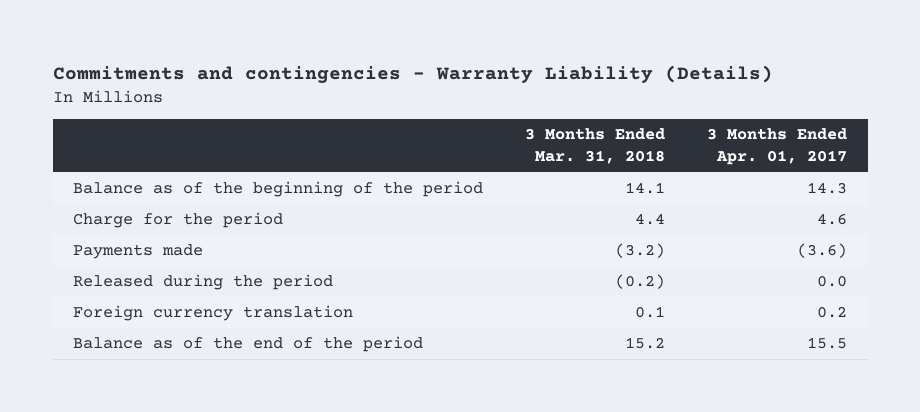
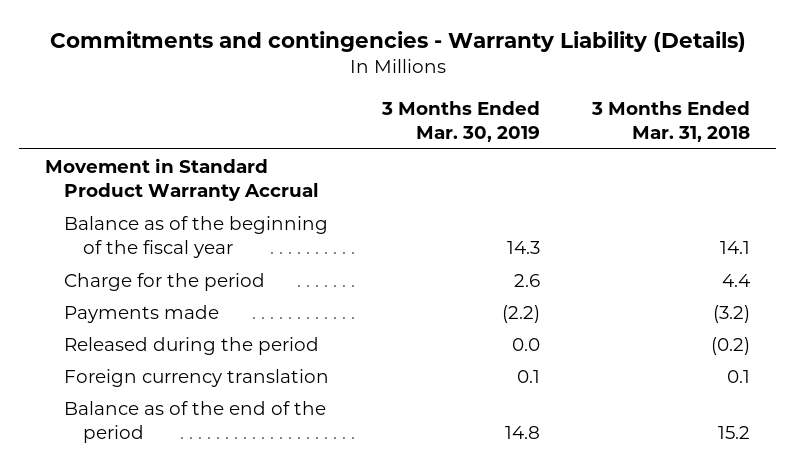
[707,128,848,165] 3 Months Ended Apr. 01, 2017 -> none
none -> [380,100,540,142] 3 Months Ended Mar. 30, 2019
none -> [45,157,320,201] Movement in Standard Product Warranty Accrual
[73,181,484,198] Balance as of the beginning of the period -> [64,215,329,258] Balance as of the beginning of the fiscal year

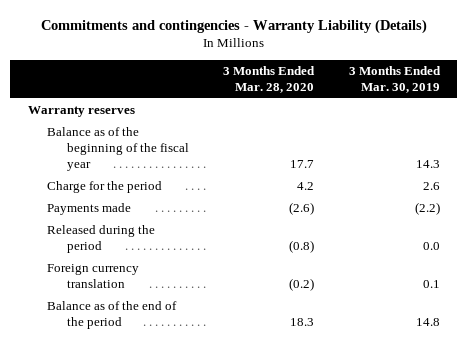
[591,100,751,142] 3 Months Ended Mar. 31, 2018 -> none
none -> [223,66,316,94] 3 Months Ended Mar. 28, 2020
[45,157,320,201] Movement in Standard Product Warranty Accrual -> [27,106,135,118] Warranty reserves

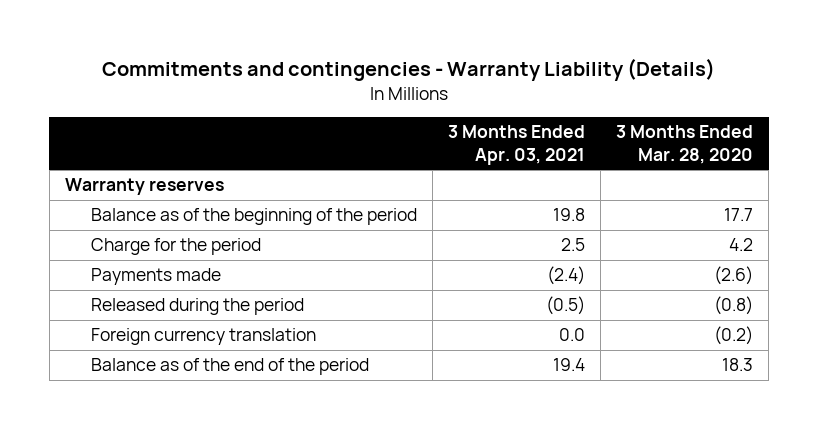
[348,66,441,94] 3 Months Ended Mar. 30, 2019 -> none
none -> [448,125,586,165] 3 Months Ended Apr. 03, 2021
[47,127,189,172] Balance as of the beginning of the fiscal year -> [91,208,418,226] Balance as of the beginning of the period

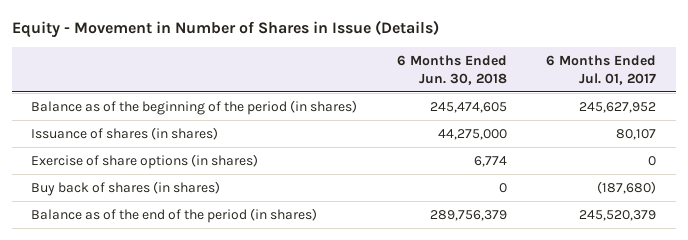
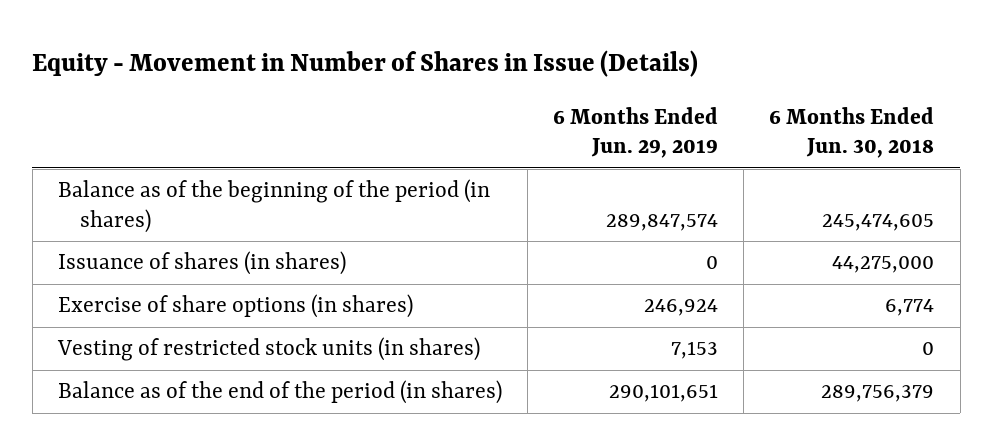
[546,54,657,85] 6 Months Ended Jul. 01, 2017 -> none
none -> [553,106,719,159] 6 Months Ended Jun. 29, 2019
[31,180,221,196] Buy back of shares (in shares) -> none
none -> [57,337,481,362] Vesting of restricted stock units (in shares)

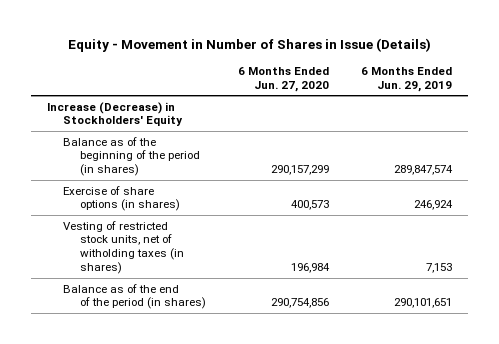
[769,106,935,159] 6 Months Ended Jun. 30, 2018 -> none
none -> [237,66,329,92] 6 Months Ended Jun. 27, 2020
none -> [46,101,184,127] Increase (Decrease) in Stockholders' Equity
[58,251,347,276] Issuance of shares (in shares) -> none
[57,337,481,362] Vesting of restricted stock units (in shares) -> [63,220,184,275] Vesting of restricted stock units, net of witholding taxes (in shares)

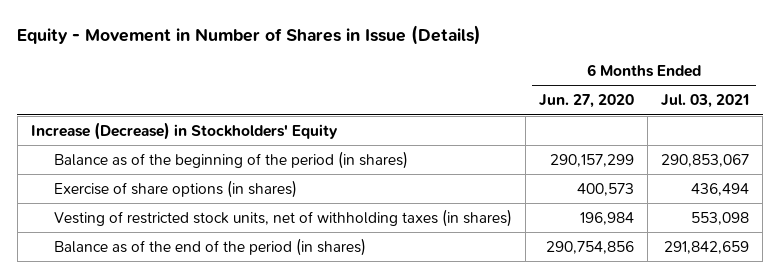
[361,66,453,92] 6 Months Ended Jun. 29, 2019 -> none
none -> [661,94,750,109] Jul. 03, 2021
[63,220,184,275] Vesting of restricted stock units, net of witholding taxes (in shares) -> [54,208,513,227] Vesting of restricted stock units, net of withholding taxes (in shares)

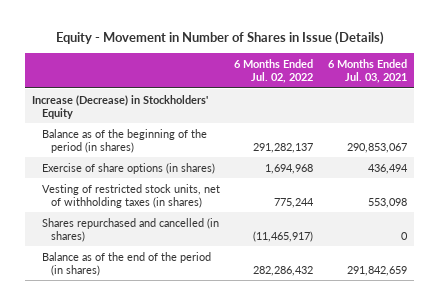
[539,94,635,109] Jun. 27, 2020 -> none
none -> [234,59,314,84] 6 Months Ended Jul. 02, 2022
none -> [41,217,219,242] Shares repurchased and cancelled (in shares)

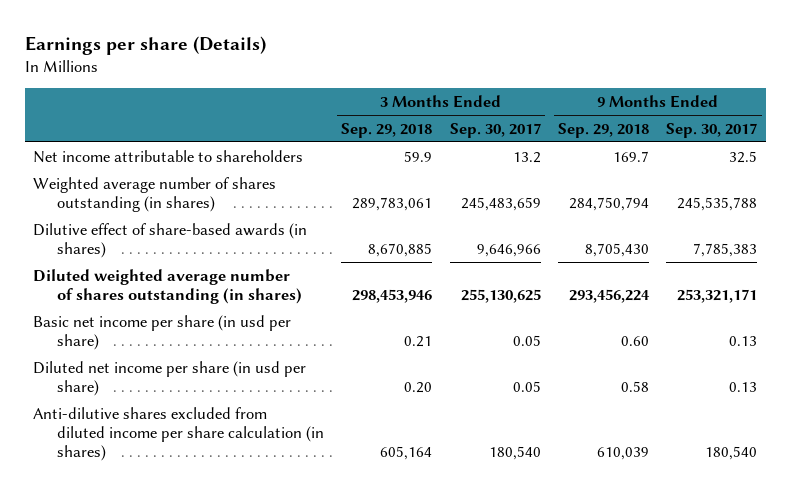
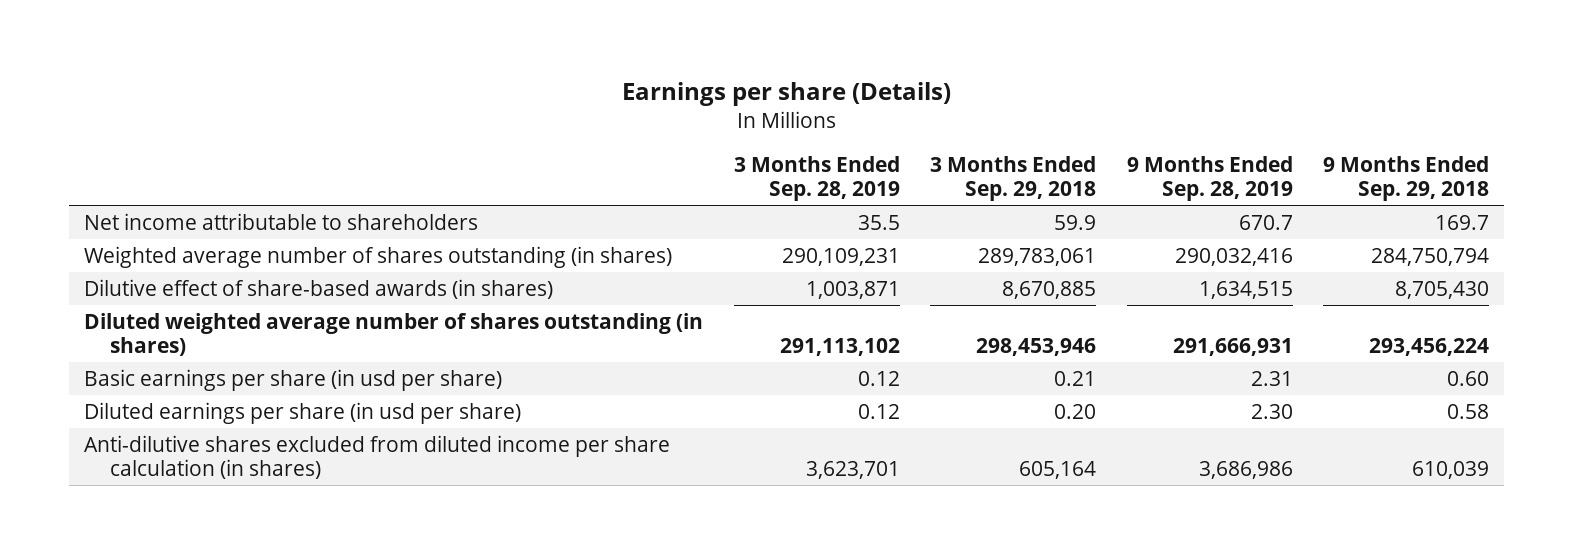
[449,122,541,138] Sep. 30, 2017 -> none
[666,122,758,138] Sep. 30, 2017 -> none
none -> [733,156,900,202] 3 Months Ended Sep. 28, 2019
none -> [1126,156,1293,202] 9 Months Ended Sep. 28, 2019
[33,314,292,350] Basic net income per share (in usd per share) -> [84,368,503,391] Basic earnings per share (in usd per share)
[33,360,307,396] Diluted net income per share (in usd per share) -> [84,401,522,424] Diluted earnings per share (in usd per share)

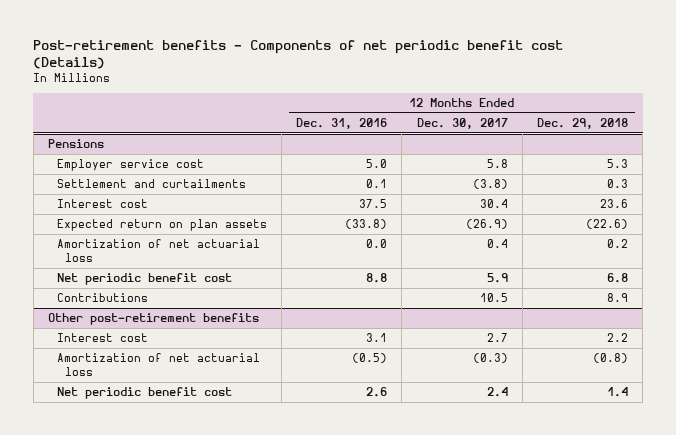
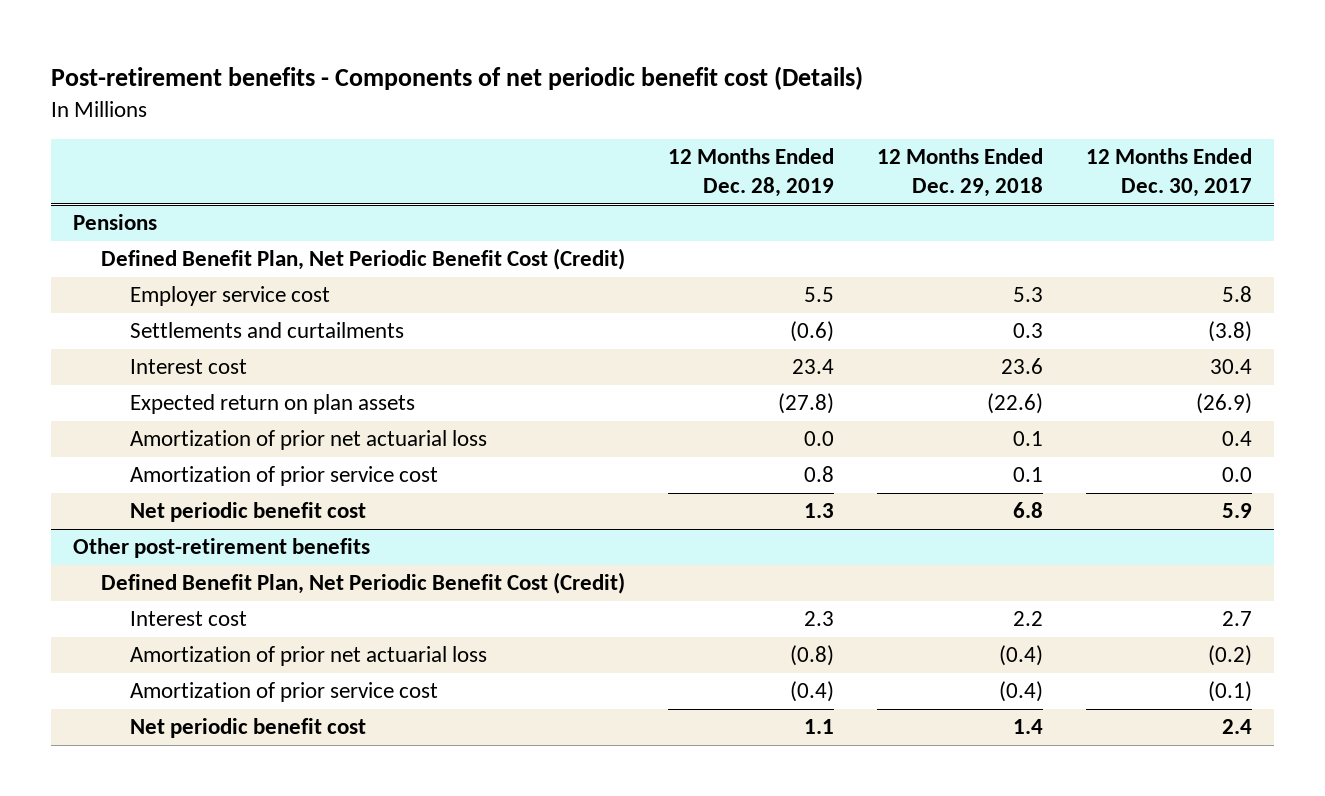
[296,117,388,129] Dec. 31, 2016 -> none
none -> [668,148,835,198] 12 Months Ended Dec. 28, 2019
none -> [101,248,626,271] Defined Benefit Plan, Net Periodic Benefit Cost (Credit)
[56,179,246,189] Settlement and curtailments -> [129,322,404,339] Settlements and curtailments
[56,239,260,262] Amortization of net actuarial loss -> [129,430,487,451] Amortization of prior net actuarial loss
[606,239,628,249] 0.2 -> [1013,431,1044,447] 0.1
none -> [129,466,438,487] Amortization of prior service cost
[56,293,148,303] Contributions -> none
none -> [101,572,626,595] Defined Benefit Plan, Net Periodic Benefit Cost (Credit)
[56,353,260,376] Amortization of net actuarial loss -> [129,646,487,667] Amortization of prior net actuarial loss
[472,353,508,364] (0.3) -> [1208,645,1253,667] (0.2)
[592,353,628,364] (0.8) -> [999,645,1044,667] (0.4)
none -> [129,682,438,703] Amortization of prior service cost

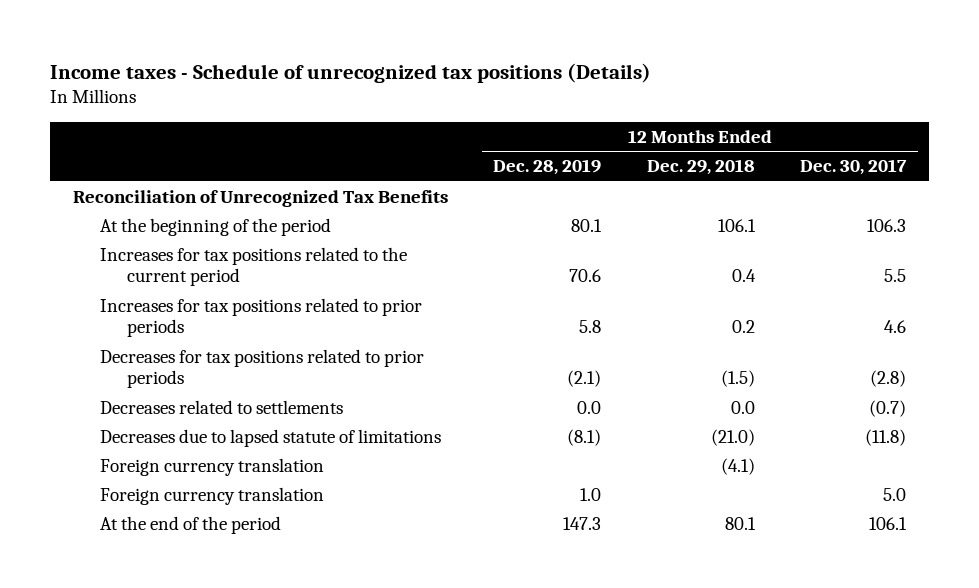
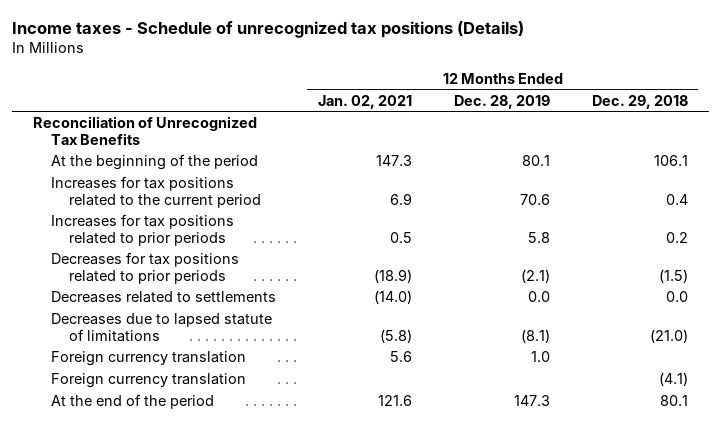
[800,159,908,176] Dec. 30, 2017 -> none
none -> [317,94,412,109] Jan. 02, 2021
[99,457,324,476] Foreign currency translation -> [50,373,246,389] Foreign currency translation

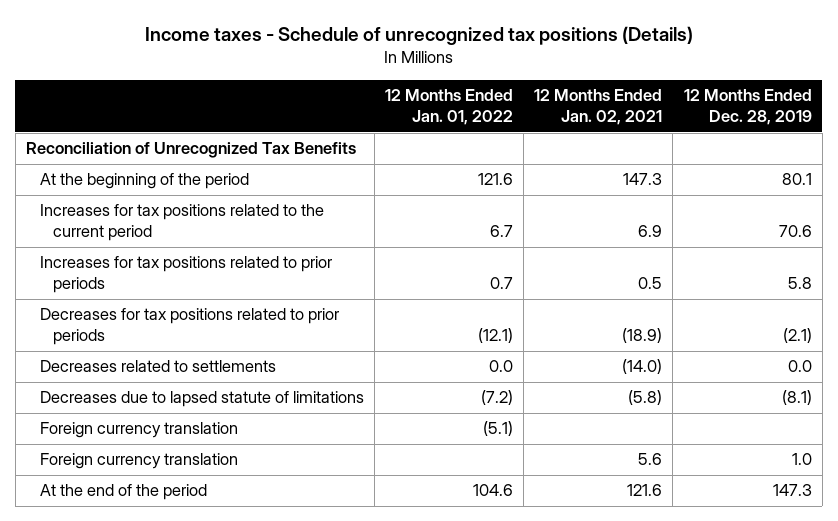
[591,94,688,109] Dec. 29, 2018 -> none
none -> [385,89,514,126] 12 Months Ended Jan. 01, 2022
[50,351,246,367] Foreign currency translation -> [39,453,238,470] Foreign currency translation

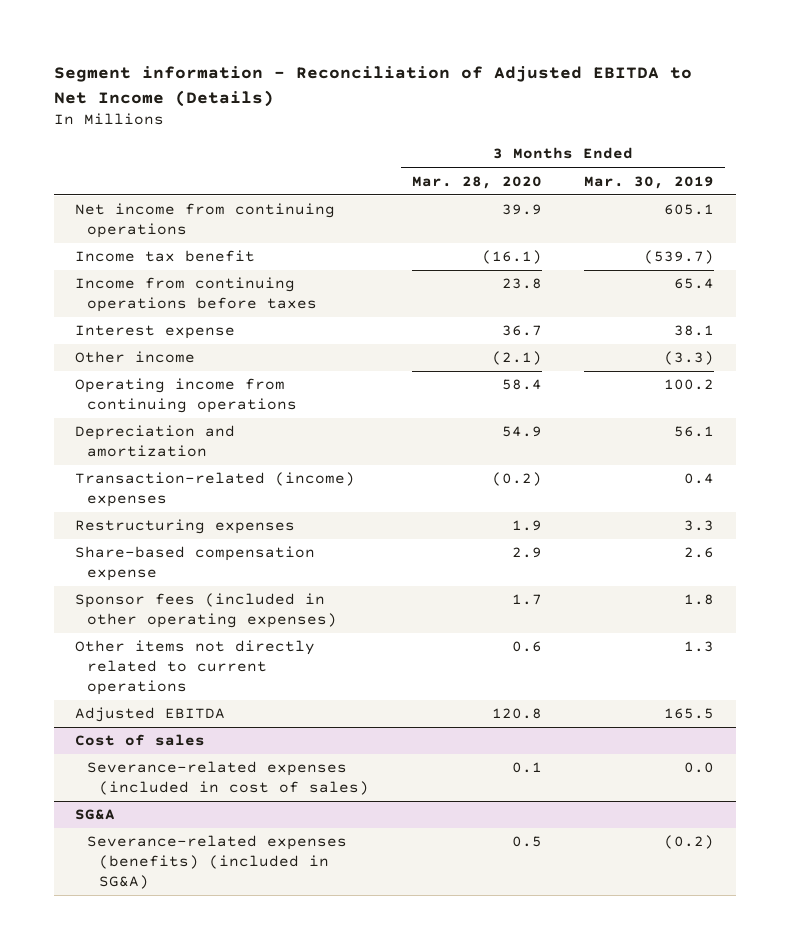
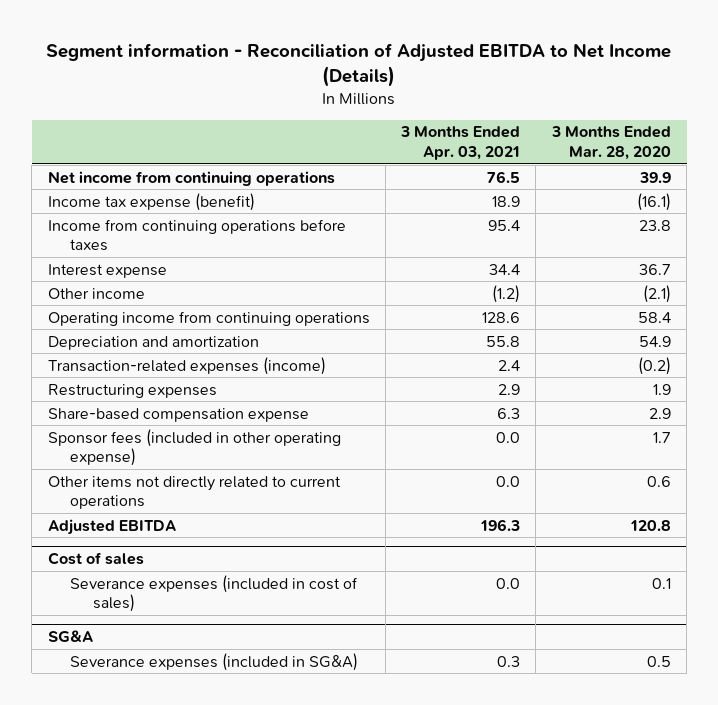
[584,175,715,189] Mar. 30, 2019 -> none
none -> [400,126,521,160] 3 Months Ended Apr. 03, 2021
[75,250,256,263] Income tax benefit -> [47,192,255,211] Income tax expense (benefit)
[75,472,356,508] Transaction-related (income) expenses -> [47,356,326,375] Transaction-related expenses (income)
[75,593,338,629] Sponsor fees (included in other operating expenses) -> [47,428,341,467] Sponsor fees (included in other operating expense)
[87,761,369,796] Severance-related expenses (included in cost of sales) -> [70,574,359,613] Severance expenses (included in cost of sales)
[87,835,348,890] Severance-related expenses (benefits) (included in SG&A) -> [70,652,359,671] Severance expenses (included in SG&A)

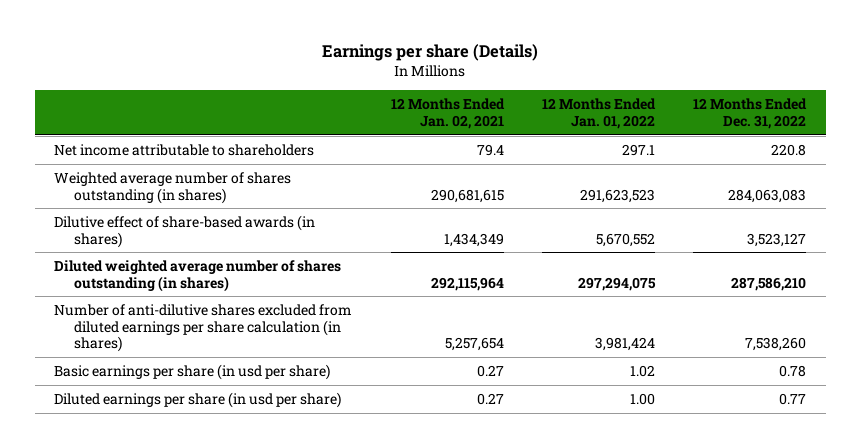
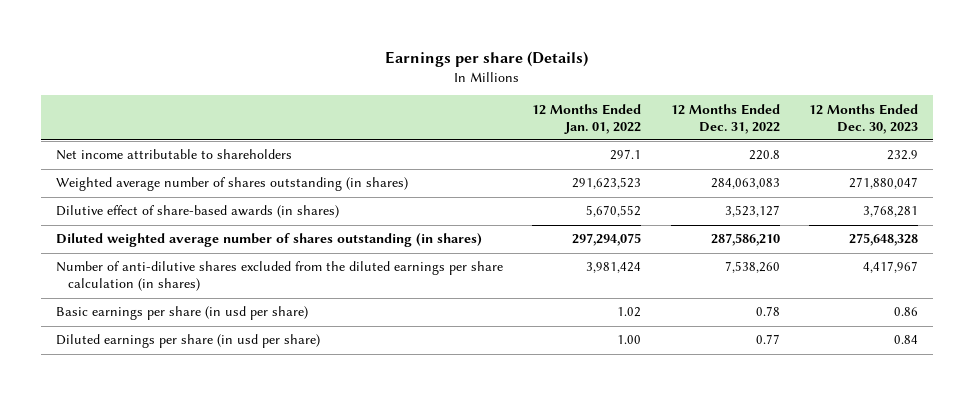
[390,98,505,130] 12 Months Ended Jan. 02, 2021 -> none
none -> [809,103,919,134] 12 Months Ended Dec. 30, 2023
[54,303,353,353] Number of anti-dilutive shares excluded from diluted earnings per share calculation (in shares) -> [55,261,503,292] Number of anti-dilutive shares excluded from the diluted earnings per share calculation (in shares)

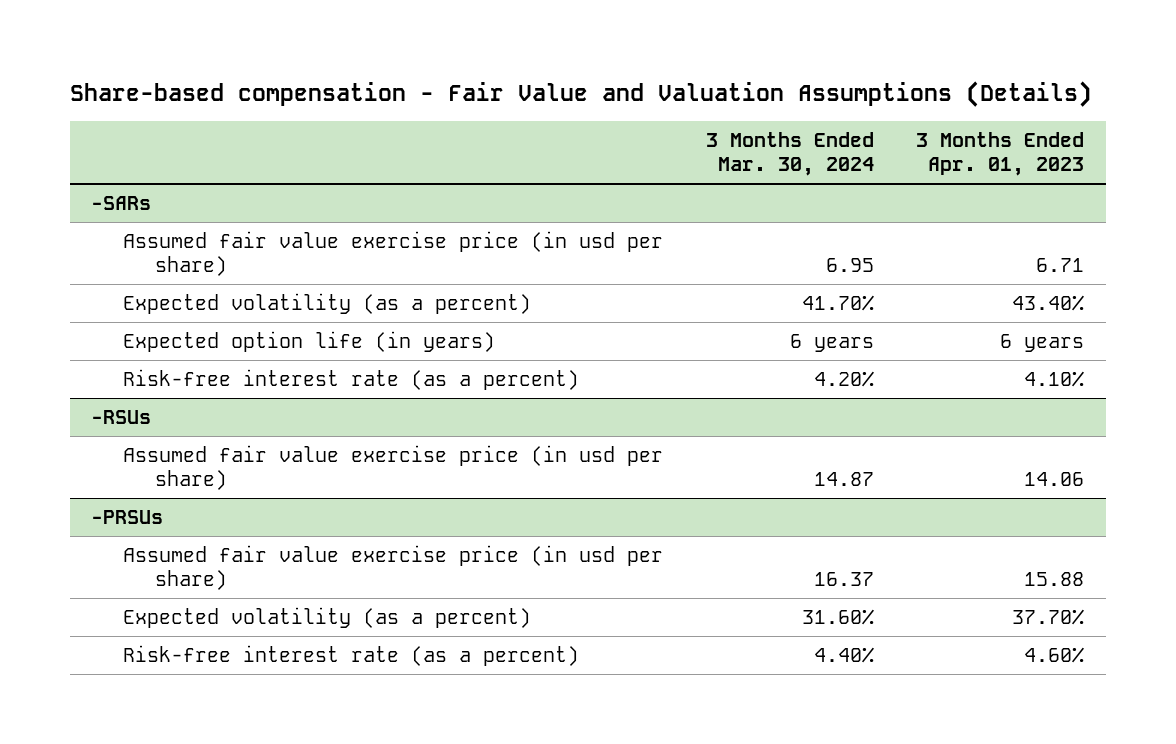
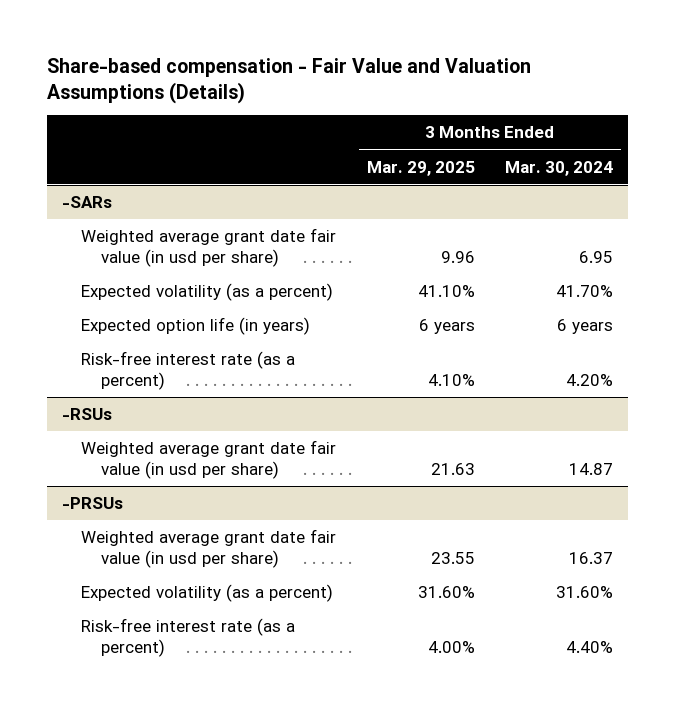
[916,131,1085,177] 3 Months Ended Apr. 01, 2023 -> none
none -> [366,160,475,176] Mar. 29, 2025
[123,230,664,277] Assumed fair value exercise price (in usd per share) -> [81,228,337,268] Weighted average grant date fair value (in usd per share)
[123,444,664,491] Assumed fair value exercise price (in usd per share) -> [81,440,337,480] Weighted average grant date fair value (in usd per share)
[123,544,664,591] Assumed fair value exercise price (in usd per share) -> [81,529,337,569] Weighted average grant date fair value (in usd per share)

